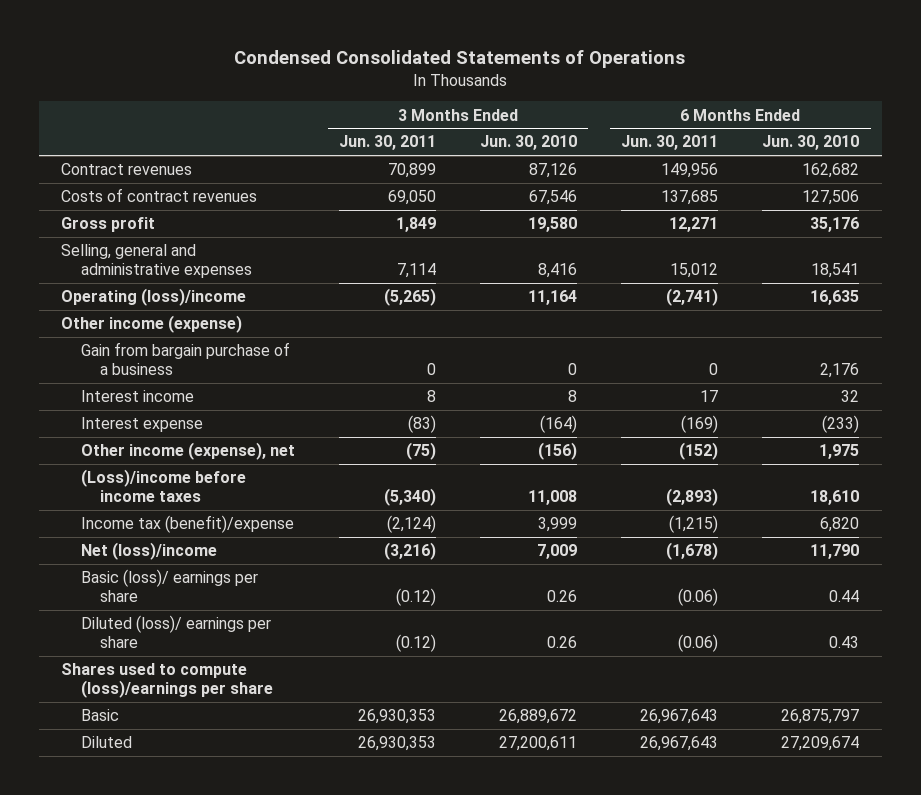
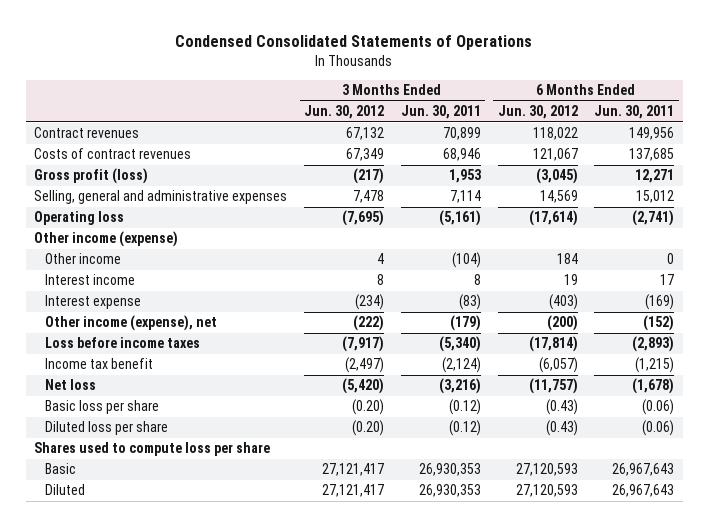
[480,135,578,151] Jun. 30, 2010 -> none
[762,135,860,151] Jun. 30, 2010 -> none
none -> [303,105,384,120] Jun. 30, 2012
none -> [497,105,578,120] Jun. 30, 2012
[387,190,436,206] 69,050 -> [442,148,481,162] 68,946
[61,217,156,233] Gross profit -> [34,168,149,185] Gross profit (loss)
[395,217,436,233] 1,849 -> [448,169,481,184] 1,953
[61,288,247,307] Operating (loss)/income -> [34,211,125,226] Operating loss
[383,288,436,307] (5,265) -> [438,210,481,227] (5,161)
[80,342,290,376] Gain from bargain purchase of a business -> none
none -> [45,253,122,265] Other income
[405,442,436,461] (75) -> [449,315,481,332] (179)
[80,469,246,503] (Loss)/income before income taxes -> [45,337,201,349] Loss before income taxes
[80,515,294,534] Income tax (benefit)/expense -> [45,358,154,370] Income tax benefit
[80,542,217,561] Net (loss)/income -> [45,379,97,391] Net loss
[80,569,258,603] Basic (loss)/ earnings per share -> [45,400,160,415] Basic loss per share
[80,615,271,649] Diluted (loss)/ earnings per share -> [45,421,169,436] Diluted loss per share
[61,663,273,699] Shares used to compute (loss)/earnings per share -> [34,442,271,457] Shares used to compute loss per share

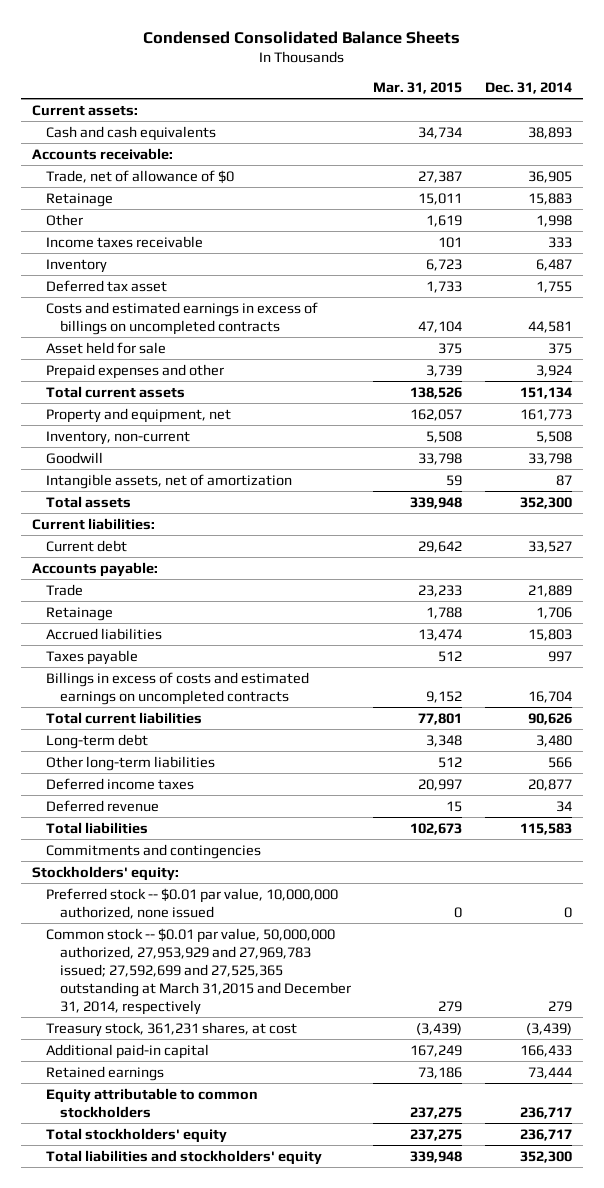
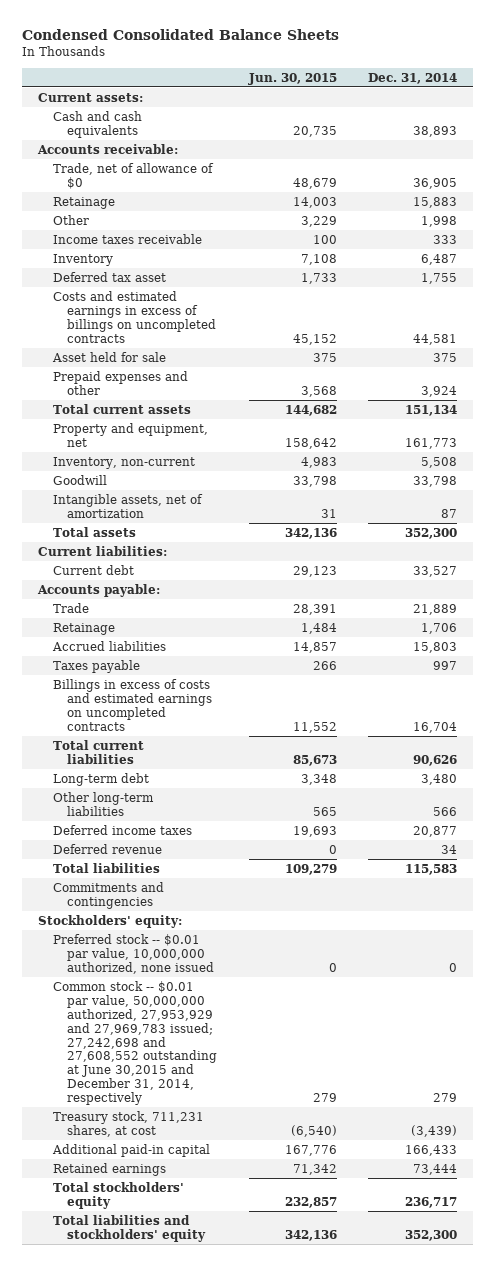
[373,82,463,95] Mar. 31, 2015 -> none
none -> [247,72,337,85] Jun. 30, 2015
[46,927,352,1015] Common stock -- $0.01 par value, 50,000,000 authorized, 27,953,929 and 27,969,783 issued; 27,592,699 and 27,525,365 outstanding at March 31,2015 and December 31, 2014, respectively -> [52,980,218,1106] Common stock -- $0.01 par value, 50,000,000 authorized, 27,953,929 and 27,969,783 issued; 27,242,698 and 27,608,552 outstanding at June 30,2015 and December 31, 2014, respectively
[46,1021,298,1037] Treasury stock, 361,231 shares, at cost -> [52,1110,204,1137] Treasury stock, 711,231 shares, at cost
[46,1087,259,1118] Equity attributable to common stockholders -> none

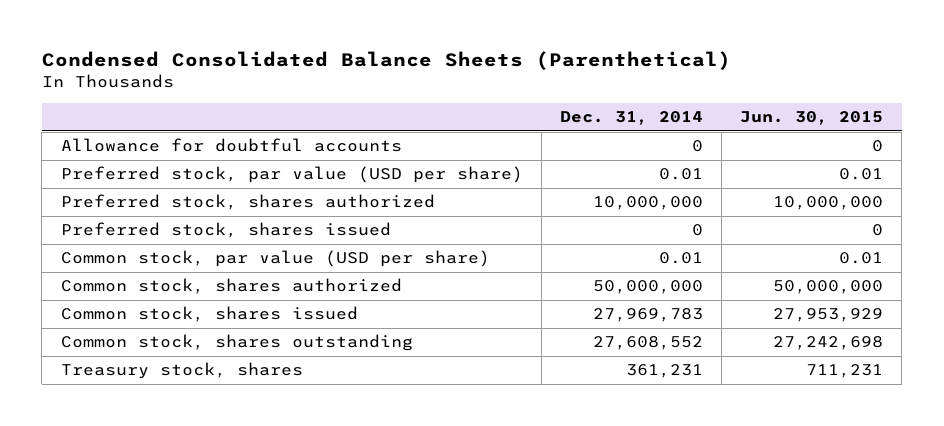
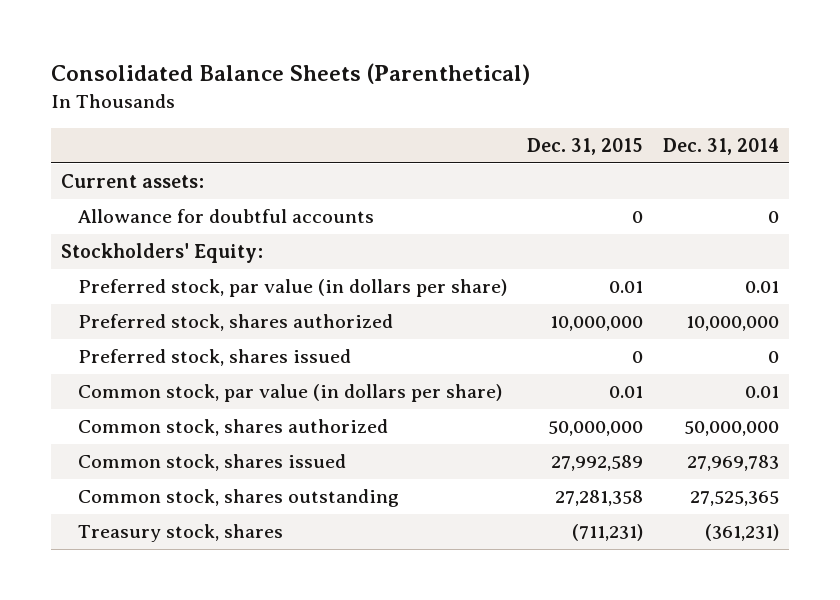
[41,51,731,71] Condensed Consolidated Balance Sheets (Parenthetical) -> [50,63,530,86] Consolidated Balance Sheets (Parenthetical)
[740,111,884,126] Jun. 30, 2015 -> none
none -> [527,137,644,155] Dec. 31, 2015
none -> [60,174,204,189] Current assets:
none -> [60,243,263,264] Stockholders' Equity:
[60,166,523,184] Preferred stock, par value (USD per share) -> [78,279,508,298] Preferred stock, par value (in dollars per share)
[60,250,490,268] Common stock, par value (USD per share) -> [78,384,503,403] Common stock, par value (in dollars per share)
[592,336,703,351] 27,608,552 -> [690,491,780,507] 27,525,365
[625,364,703,379] 361,231 -> [705,524,780,542] (361,231)

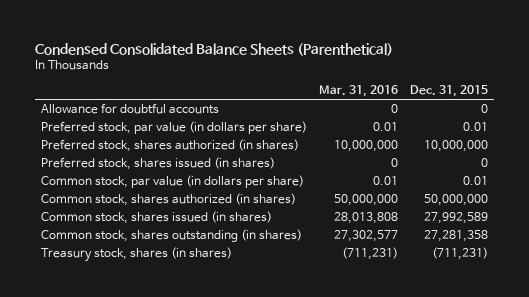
[50,63,530,86] Consolidated Balance Sheets (Parenthetical) -> [35,42,394,56] Condensed Consolidated Balance Sheets (Parenthetical)
[663,137,780,155] Dec. 31, 2014 -> none
none -> [319,85,399,98] Mar. 31, 2016
[60,174,204,189] Current assets: -> none
[60,243,263,264] Stockholders' Equity: -> none
[78,314,394,332] Preferred stock, shares authorized -> [41,139,300,153] Preferred stock, shares authorized (in shares)
[78,349,352,367] Preferred stock, shares issued -> [41,157,276,171] Preferred stock, shares issued (in shares)
[78,419,389,437] Common stock, shares authorized -> [41,193,297,207] Common stock, shares authorized (in shares)
[78,454,347,472] Common stock, shares issued -> [41,211,273,225] Common stock, shares issued (in shares)
[78,489,400,508] Common stock, shares outstanding -> [41,229,303,243] Common stock, shares outstanding (in shares)
[78,524,284,543] Treasury stock, shares -> [41,247,233,263] Treasury stock, shares (in shares)

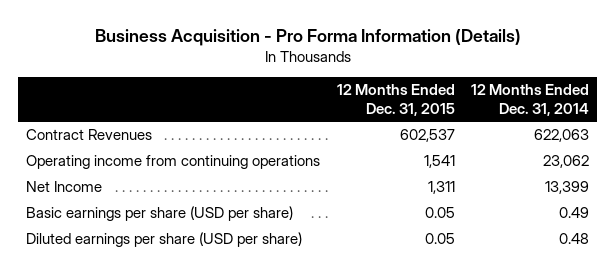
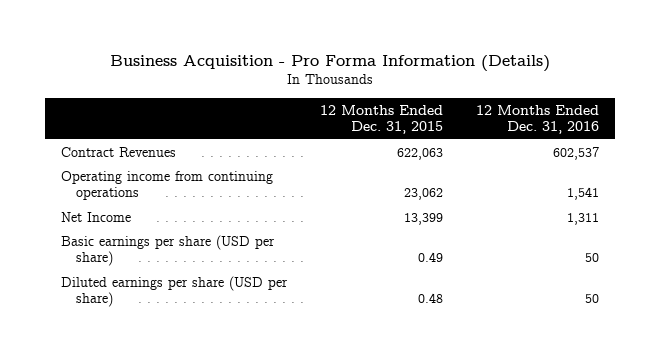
[470,84,589,116] 12 Months Ended Dec. 31, 2014 -> none
none -> [475,104,599,135] 12 Months Ended Dec. 31, 2016
[399,129,455,143] 602,537 -> [396,147,443,160] 622,063
[423,155,455,169] 1,541 -> [403,188,443,201] 23,062
[427,181,455,195] 1,311 -> [403,212,443,225] 13,399
[424,207,455,219] 0.05 -> [417,252,443,263] 0.49
[424,233,455,245] 0.05 -> [417,293,443,304] 0.48

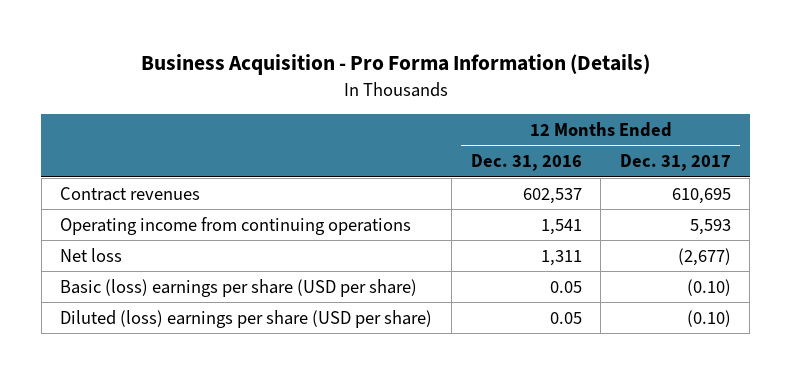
[319,104,443,135] 12 Months Ended Dec. 31, 2015 -> none
none -> [619,154,731,172] Dec. 31, 2017
[61,146,177,157] Contract Revenues -> [60,186,201,201] Contract revenues
[61,211,132,222] Net Income -> [60,247,123,262] Net loss
[61,234,276,267] Basic earnings per share (USD per share) -> [60,278,418,297] Basic (loss) earnings per share (USD per share)
[584,253,599,263] 50 -> [549,280,582,293] 0.05
[61,275,289,308] Diluted earnings per share (USD per share) -> [60,309,433,328] Diluted (loss) earnings per share (USD per share)
[584,294,599,304] 50 -> [549,311,582,324] 0.05

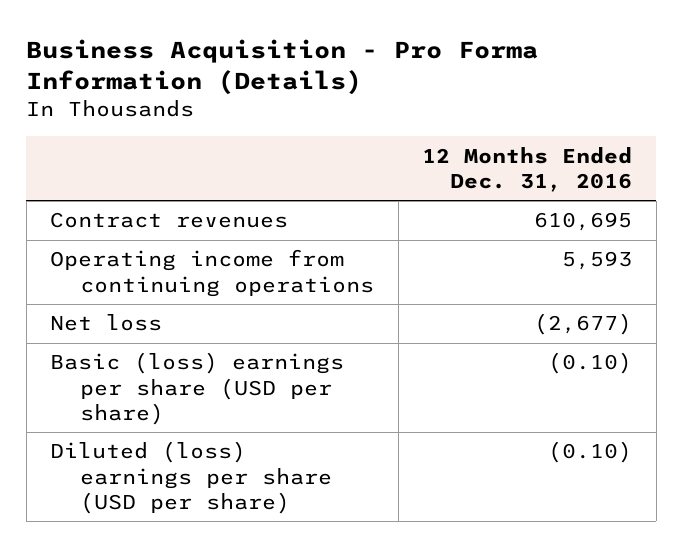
[619,154,731,172] Dec. 31, 2017 -> none
[522,187,582,204] 602,537 -> [534,212,633,232] 610,695
[540,218,582,235] 1,541 -> [562,251,633,271] 5,593
[540,249,582,266] 1,311 -> [534,313,633,336] (2,677)
[549,280,582,293] 0.05 -> [548,352,633,375] (0.10)
[549,311,582,324] 0.05 -> [548,441,633,464] (0.10)

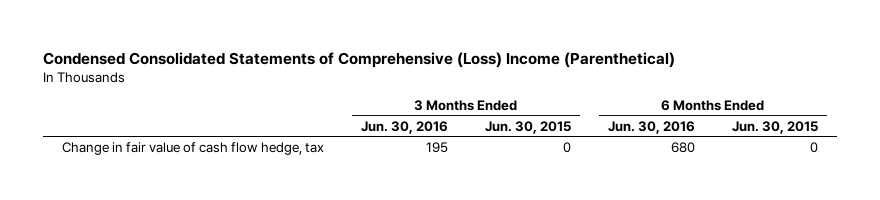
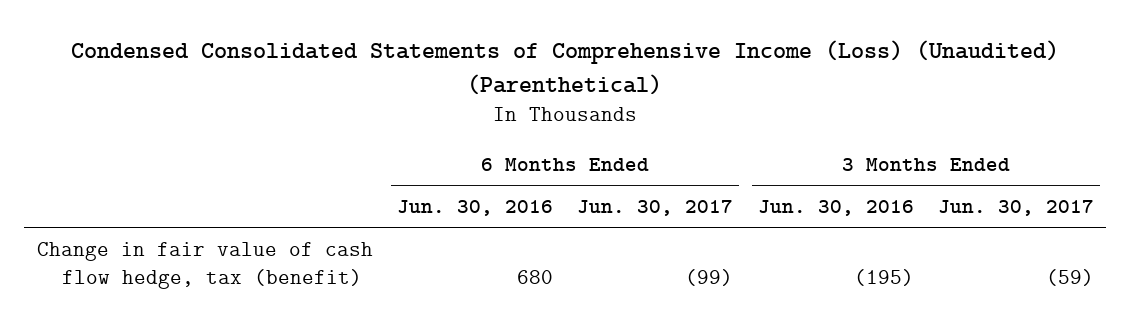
[43,51,676,68] Condensed Consolidated Statements of Comprehensive (Loss) Income (Parenthetical) -> [71,40,1060,95] Condensed Consolidated Statements of Comprehensive Income (Loss) (Unaudited) (Parenthetical)
[484,120,571,134] Jun. 30, 2015 -> none
[732,120,819,134] Jun. 30, 2015 -> none
none -> [577,199,734,216] Jun. 30, 2017
none -> [938,199,1095,216] Jun. 30, 2017
[61,141,324,155] Change in fair value of cash flow hedge, tax -> [36,241,373,289] Change in fair value of cash flow hedge, tax (benefit)
[425,141,448,153] 195 -> [853,268,914,286] (195)

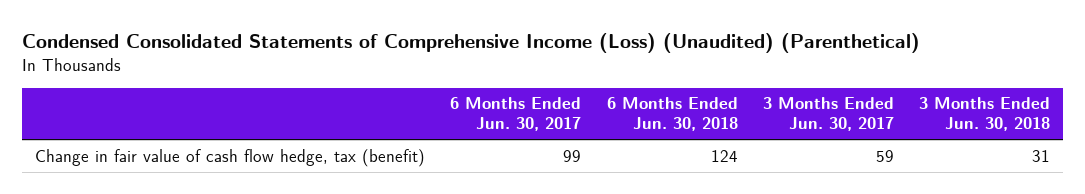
[397,199,554,216] Jun. 30, 2016 -> none
[757,199,914,216] Jun. 30, 2016 -> none
none -> [606,97,738,132] 6 Months Ended Jun. 30, 2018
none -> [919,97,1051,132] 3 Months Ended Jun. 30, 2018
[685,268,734,286] (99) -> [563,149,582,162] 99
[1046,268,1095,286] (59) -> [876,149,895,162] 59

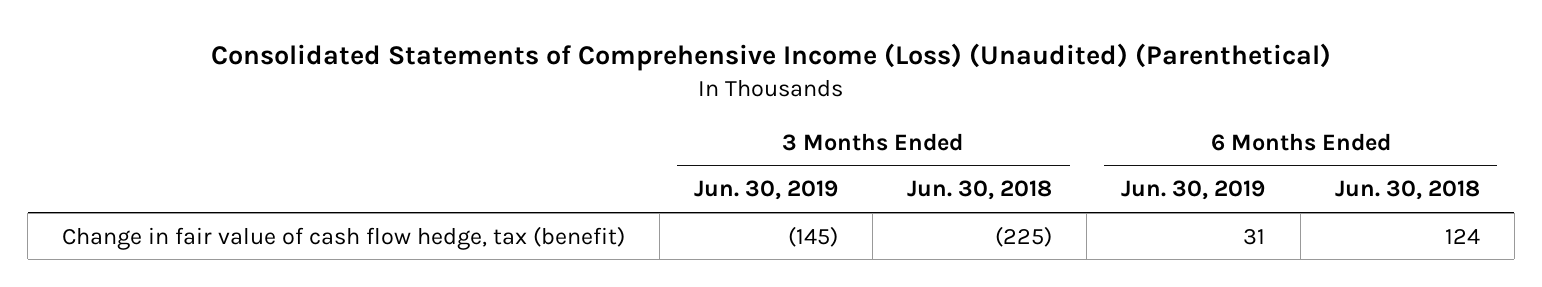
[22,33,921,54] Condensed Consolidated Statements of Comprehensive Income (Loss) (Unaudited) (Parenthetical) -> [210,43,1331,72] Consolidated Statements of Comprehensive Income (Loss) (Unaudited) (Parenthetical)
[450,97,582,132] 6 Months Ended Jun. 30, 2017 -> none
[763,97,895,132] 3 Months Ended Jun. 30, 2017 -> none
none -> [694,180,839,201] Jun. 30, 2019
none -> [1121,180,1266,201] Jun. 30, 2019
[1032,149,1051,162] 31 -> [995,225,1053,247] (225)

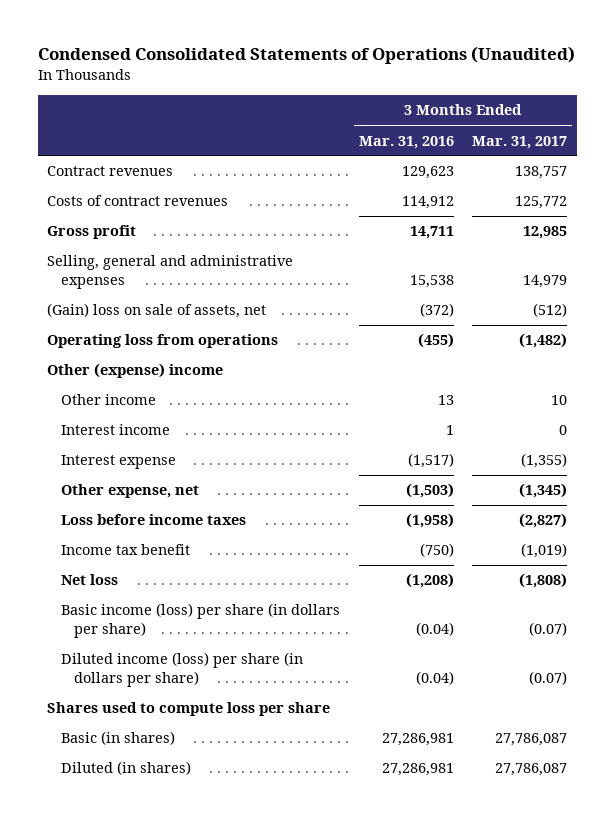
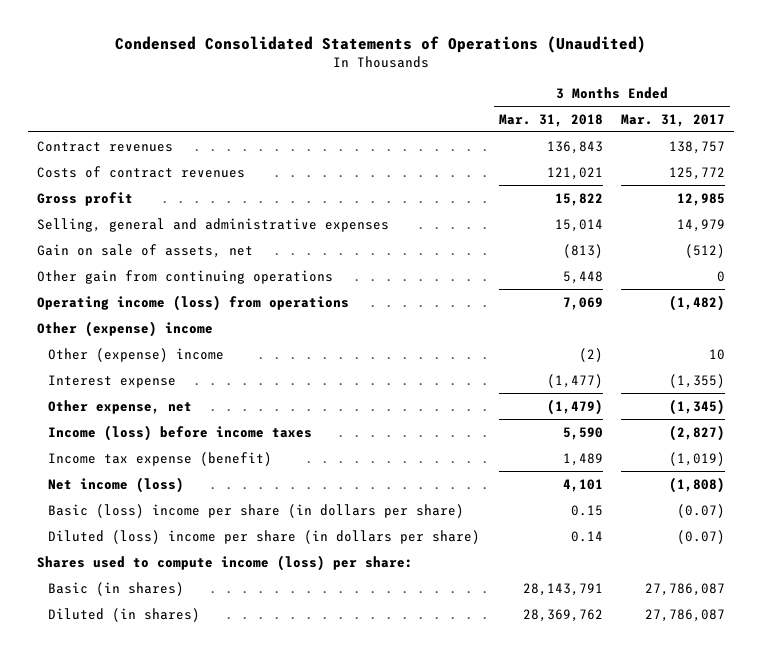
[358,135,454,149] Mar. 31, 2016 -> none
none -> [498,113,603,127] Mar. 31, 2018
[47,303,267,319] (Gain) loss on sale of assets, net -> [36,243,253,258] Gain on sale of assets, net
none -> [36,269,333,284] Other gain from continuing operations
[47,334,279,349] Operating loss from operations -> [36,294,349,311] Operating income (loss) from operations
[60,424,170,436] Interest income -> none
[60,394,156,406] Other income -> [48,347,225,362] Other (expense) income
[60,514,246,526] Loss before income taxes -> [48,424,313,441] Income (loss) before income taxes
[60,544,190,556] Income tax benefit -> [48,451,273,466] Income tax expense (benefit)
[60,574,118,586] Net loss -> [48,476,185,493] Net income (loss)
[60,603,340,639] Basic income (loss) per share (in dollars per share) -> [48,503,465,518] Basic (loss) income per share (in dollars per share)
[60,652,303,688] Diluted income (loss) per share (in dollars per share) -> [48,529,481,544] Diluted (loss) income per share (in dollars per share)
[47,702,331,717] Shares used to compute loss per share -> [36,554,413,571] Shares used to compute income (loss) per share:

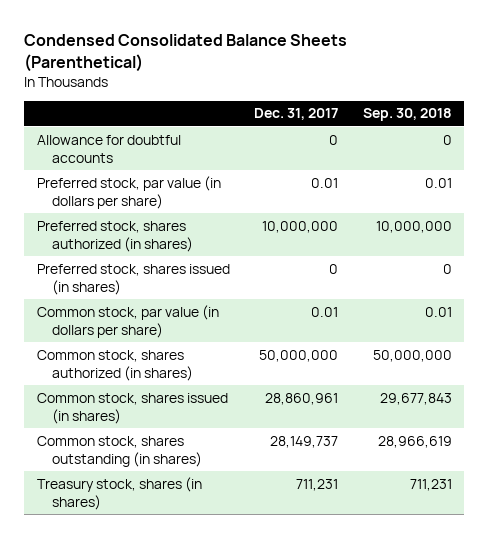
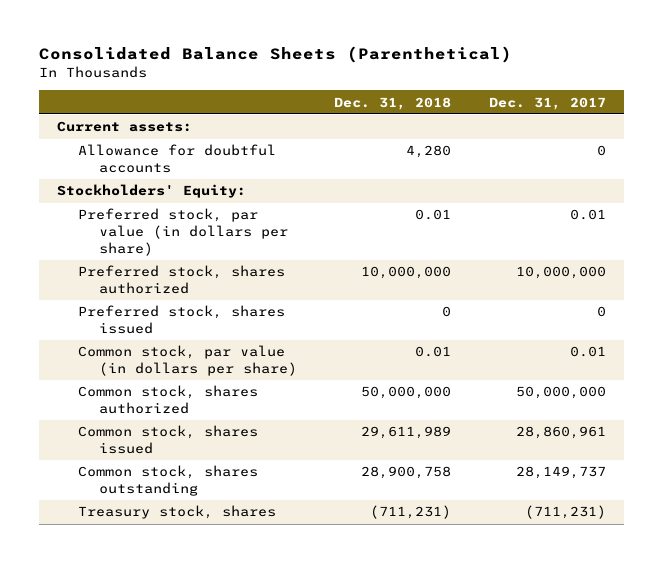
[24,34,348,72] Condensed Consolidated Balance Sheets (Parenthetical) -> [38,46,512,64] Consolidated Balance Sheets (Parenthetical)
[363,108,453,122] Sep. 30, 2018 -> none
none -> [334,96,452,110] Dec. 31, 2018
none -> [57,121,193,133] Current assets:
none -> [57,184,247,199] Stockholders' Equity:
[36,220,193,252] Preferred stock, shares authorized (in shares) -> [78,265,286,295] Preferred stock, shares authorized
[36,263,230,295] Preferred stock, shares issued (in shares) -> [78,305,286,335] Preferred stock, shares issued
[36,349,193,381] Common stock, shares authorized (in shares) -> [78,385,259,415] Common stock, shares authorized
[36,392,228,424] Common stock, shares issued (in shares) -> [78,425,259,455] Common stock, shares issued
[36,435,202,467] Common stock, shares outstanding (in shares) -> [78,465,259,497] Common stock, shares outstanding
[36,476,202,510] Treasury stock, shares (in shares) -> [78,505,277,520] Treasury stock, shares
[296,478,339,491] 711,231 -> [524,505,606,520] (711,231)

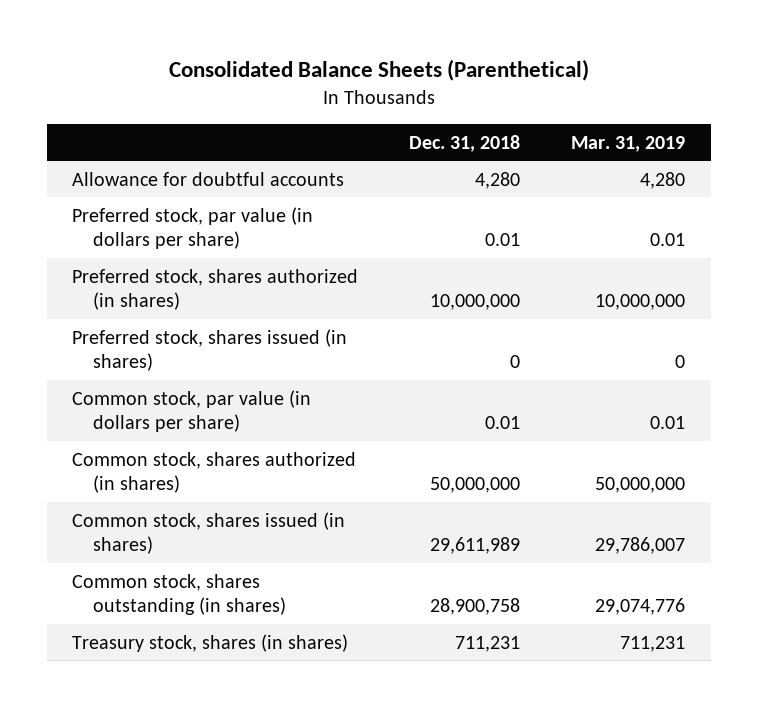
[488,96,606,110] Dec. 31, 2017 -> none
none -> [571,135,686,152] Mar. 31, 2019
[57,121,193,133] Current assets: -> none
[57,184,247,199] Stockholders' Equity: -> none
[78,265,286,295] Preferred stock, shares authorized -> [72,268,359,310] Preferred stock, shares authorized (in shares)
[78,305,286,335] Preferred stock, shares issued -> [72,328,348,371] Preferred stock, shares issued (in shares)
[78,385,259,415] Common stock, shares authorized -> [72,451,357,493] Common stock, shares authorized (in shares)
[78,425,259,455] Common stock, shares issued -> [72,511,346,554] Common stock, shares issued (in shares)
[78,465,259,497] Common stock, shares outstanding -> [72,573,286,615] Common stock, shares outstanding (in shares)
[78,505,277,520] Treasury stock, shares -> [72,633,349,652] Treasury stock, shares (in shares)
[370,505,452,520] (711,231) -> [455,635,521,652] 711,231

